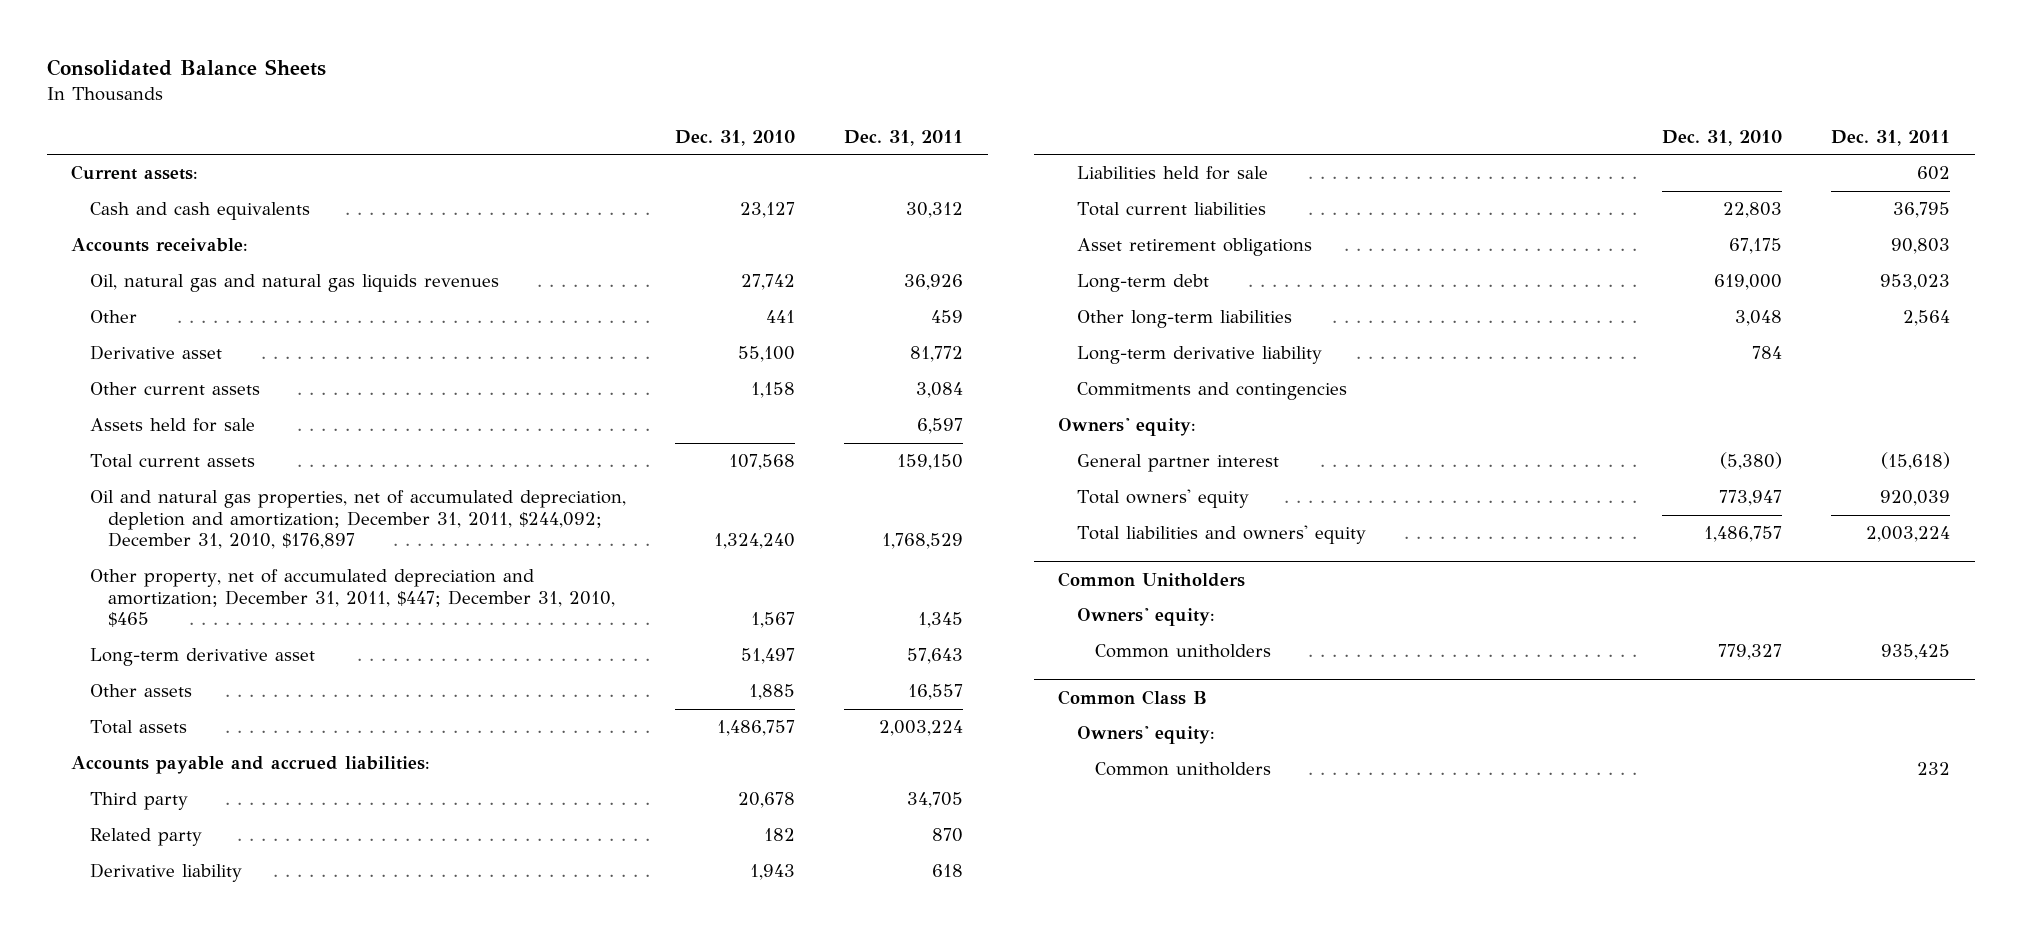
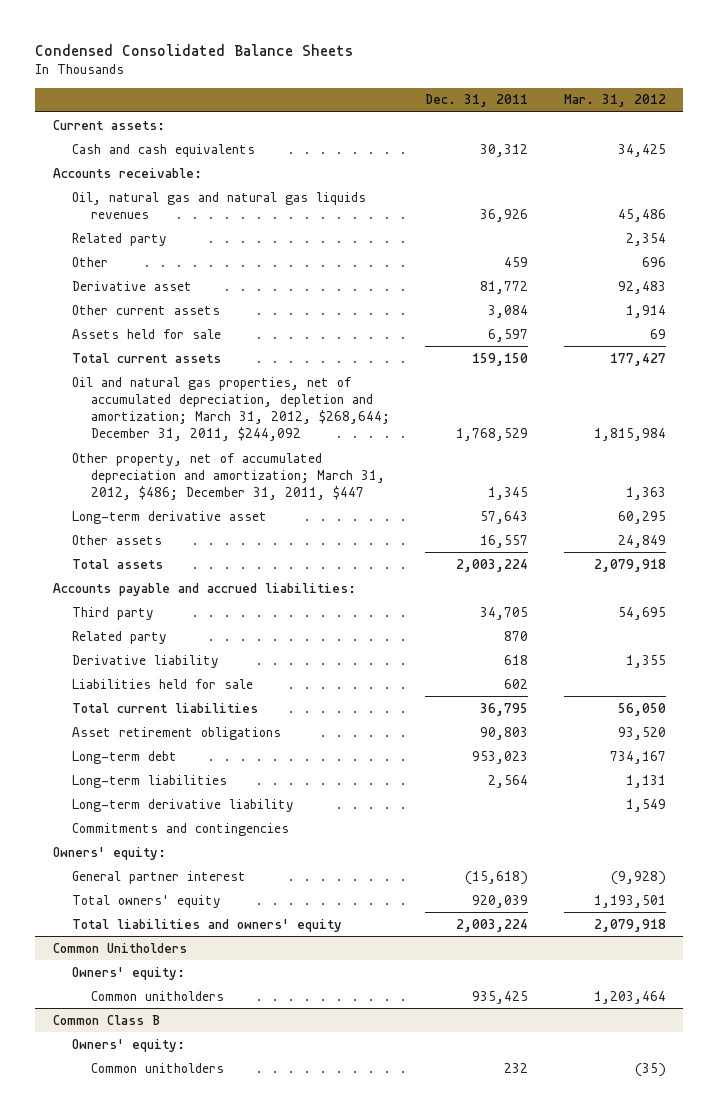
[46,59,326,77] Consolidated Balance Sheets -> [35,44,354,57] Condensed Consolidated Balance Sheets
[674,129,795,146] Dec. 31, 2010 -> none
none -> [563,94,666,108] Mar. 31, 2012
none -> [71,232,167,246] Related party
[89,490,626,550] Oil and natural gas properties, net of accumulated depreciation, depletion and amortization; December 31, 2011, $244,092; December 31, 2010, $176,897 -> [71,376,390,442] Oil and natural gas properties, net of accumulated depreciation, depletion and amortization; March 31, 2012, $268,644; December 31, 2011, $244,092
[89,569,615,628] Other property, net of accumulated depreciation and amortization; December 31, 2011, $447; December 31, 2010, $465 -> [71,452,385,501] Other property, net of accumulated depreciation and amortization; March 31, 2012, $486; December 31, 2011, $447
[1076,310,1292,329] Other long-term liabilities -> [71,774,227,788] Long-term liabilities

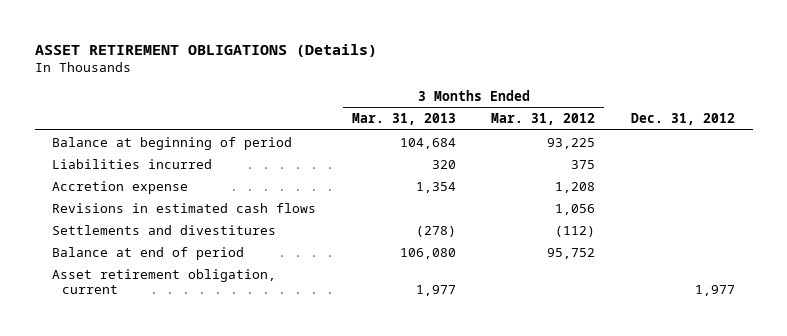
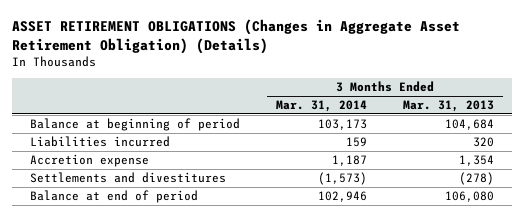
[34,43,377,57] ASSET RETIREMENT OBLIGATIONS (Details) -> [12,19,461,54] ASSET RETIREMENT OBLIGATIONS (Changes in Aggregate Asset Retirement Obligation) (Details)
[491,113,596,126] Mar. 31, 2012 -> none
[630,113,735,126] Dec. 31, 2012 -> none
none -> [276,100,368,113] Mar. 31, 2014
[52,202,317,213] Revisions in estimated cash flows -> none
[52,268,277,295] Asset retirement obligation, current -> none

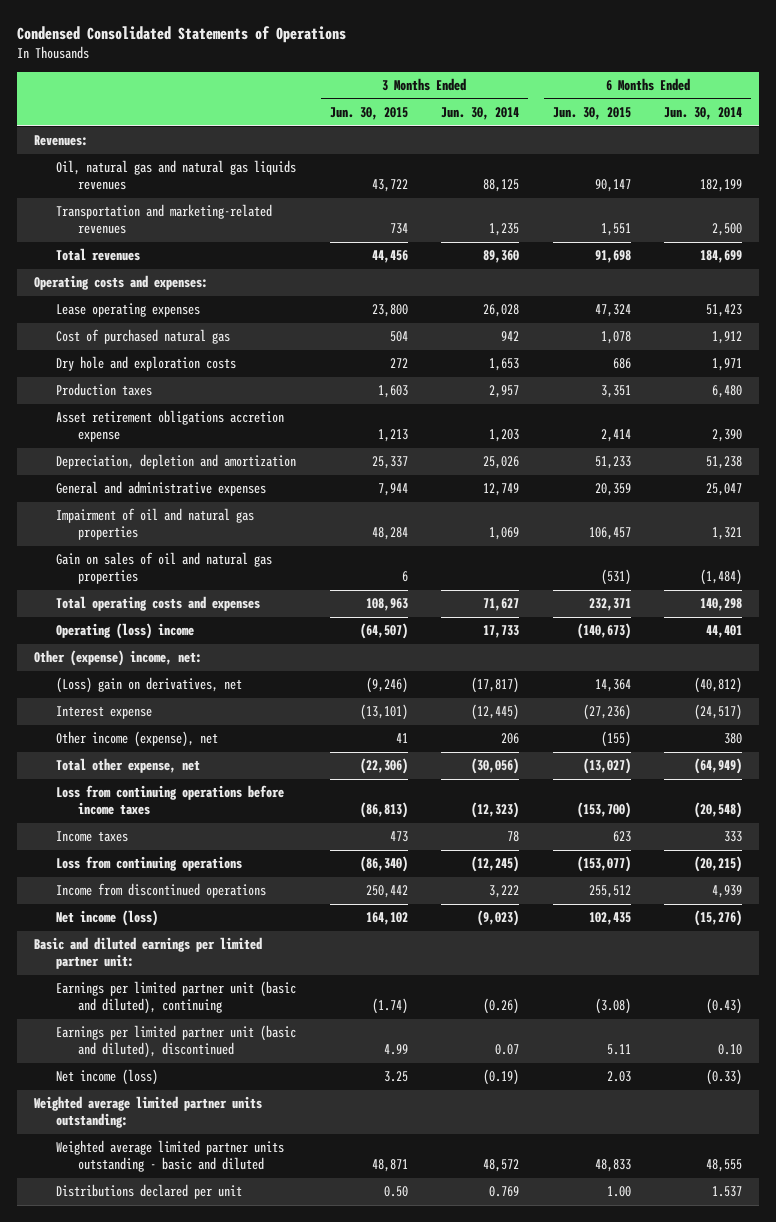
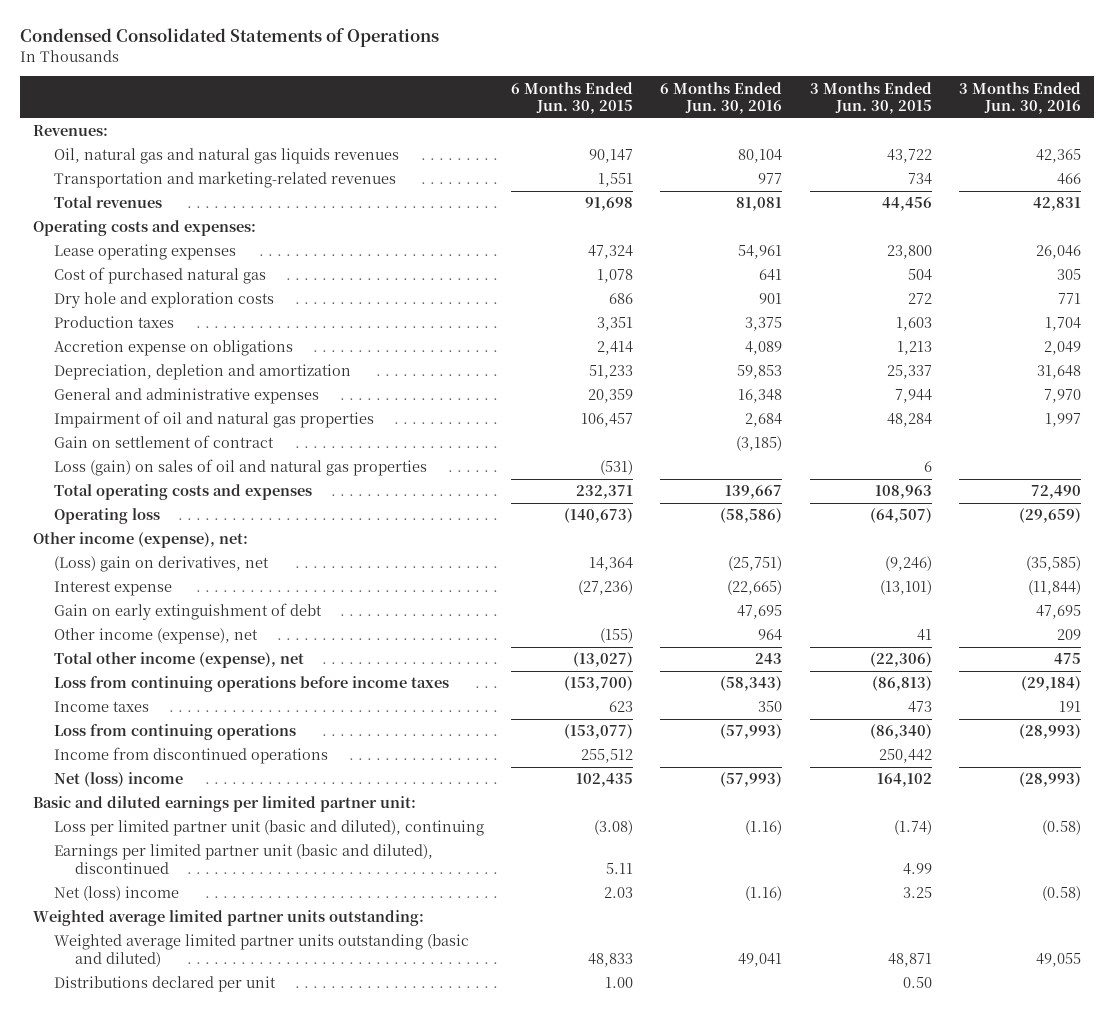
[441,107,520,121] Jun. 30, 2014 -> none
[664,107,743,121] Jun. 30, 2014 -> none
none -> [660,81,783,114] 6 Months Ended Jun. 30, 2016
none -> [958,81,1081,114] 3 Months Ended Jun. 30, 2016
[56,410,285,443] Asset retirement obligations accretion expense -> [54,340,294,357] Accretion expense on obligations
none -> [54,435,275,449] Gain on settlement of contract
[56,552,273,585] Gain on sales of oil and natural gas properties -> [54,459,428,477] Loss (gain) on sales of oil and natural gas properties
[56,623,195,640] Operating (loss) income -> [54,508,161,525] Operating loss
[33,650,202,667] Other (expense) income, net: -> [33,532,249,549] Other income (expense), net:
none -> [54,603,323,621] Gain on early extinguishment of debt
[56,758,201,774] Total other expense, net -> [54,652,305,669] Total other income (expense), net
[56,910,159,927] Net income (loss) -> [54,772,184,788] Net (loss) income
[56,981,297,1015] Earnings per limited partner unit (basic and diluted), continuing -> [54,820,485,837] Loss per limited partner unit (basic and diluted), continuing
[56,1069,159,1086] Net income (loss) -> [54,886,180,902] Net (loss) income
[56,1140,285,1173] Weighted average limited partner units outstanding - basic and diluted -> [54,934,470,967] Weighted average limited partner units outstanding (basic and diluted)

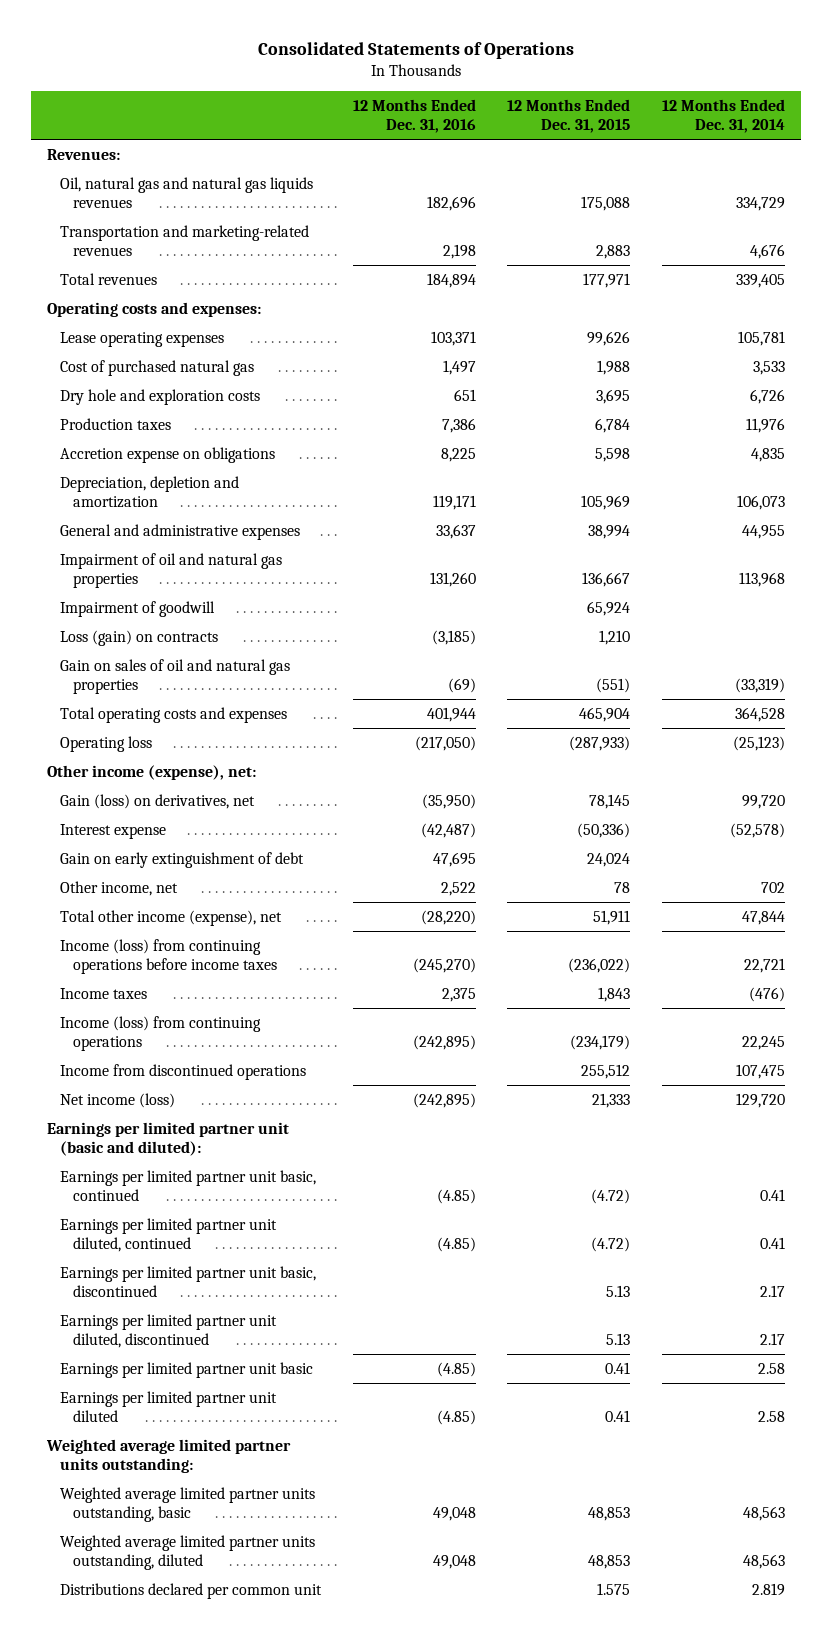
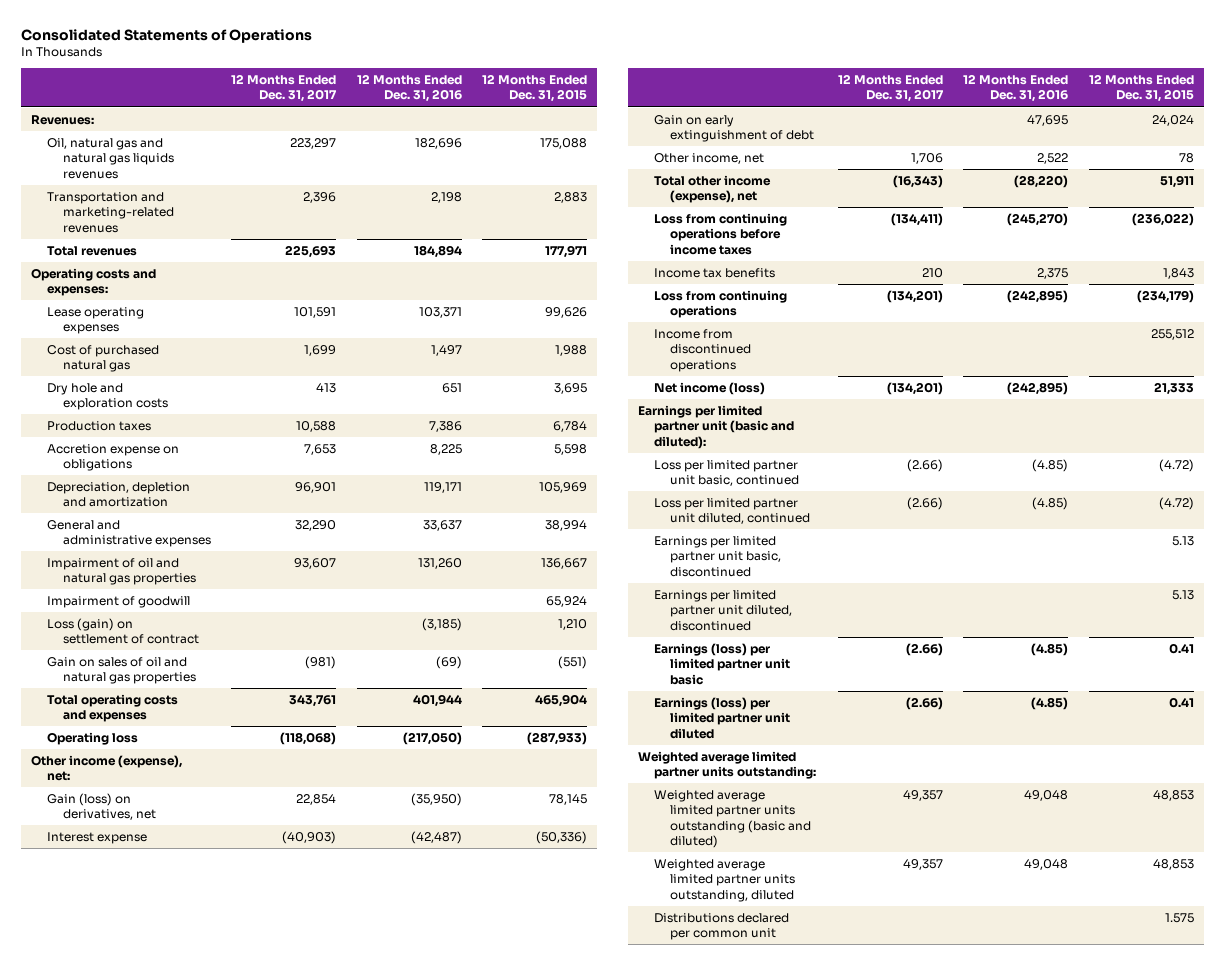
[662,99,786,134] 12 Months Ended Dec. 31, 2014 -> none
none -> [231,74,338,103] 12 Months Ended Dec. 31, 2017
[59,629,218,646] Loss (gain) on contracts -> [47,618,200,645] Loss (gain) on settlement of contract
[59,938,278,974] Income (loss) from continuing operations before income taxes -> [653,213,787,255] Loss from continuing operations before income taxes
[59,987,147,999] Income taxes -> [653,268,775,279] Income tax benefits
[59,1015,261,1051] Income (loss) from continuing operations -> [653,290,787,319] Loss from continuing operations
[59,1169,316,1201] Earnings per limited partner unit basic, continued -> [653,460,799,487] Loss per limited partner unit basic, continued
[59,1217,277,1252] Earnings per limited partner unit diluted, continued -> [653,498,810,525] Loss per limited partner unit diluted, continued
[59,1361,313,1378] Earnings per limited partner unit basic -> [653,643,790,685] Earnings (loss) per limited partner unit basic
[59,1390,277,1422] Earnings per limited partner unit diluted -> [653,697,790,739] Earnings (loss) per limited partner unit diluted
[59,1486,315,1522] Weighted average limited partner units outstanding, basic -> [653,790,811,848] Weighted average limited partner units outstanding (basic and diluted)

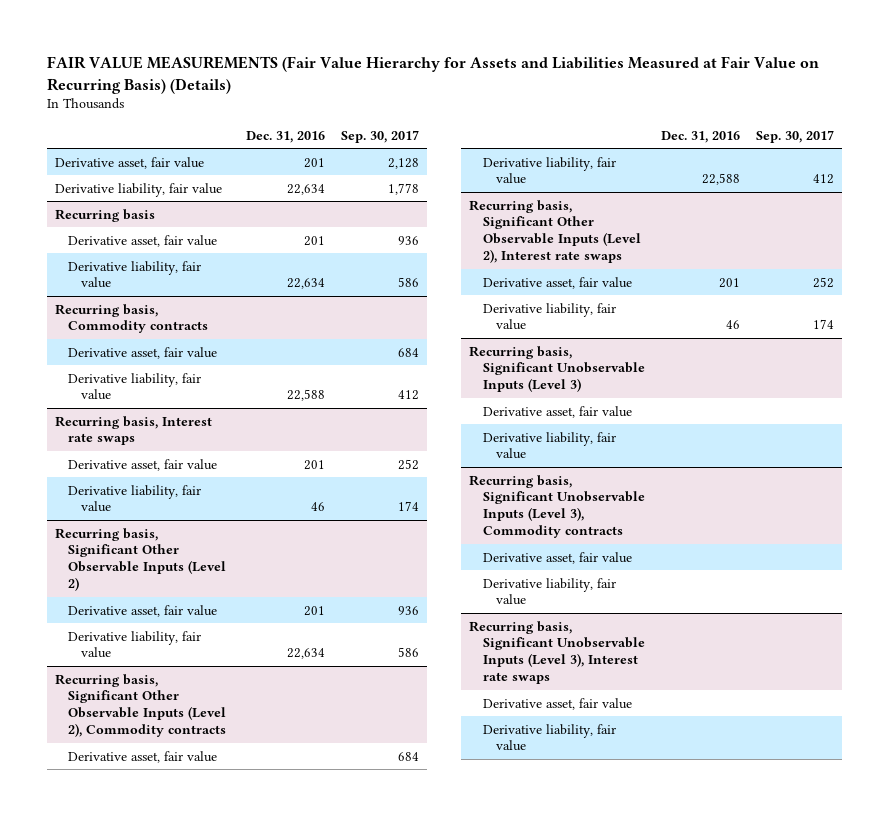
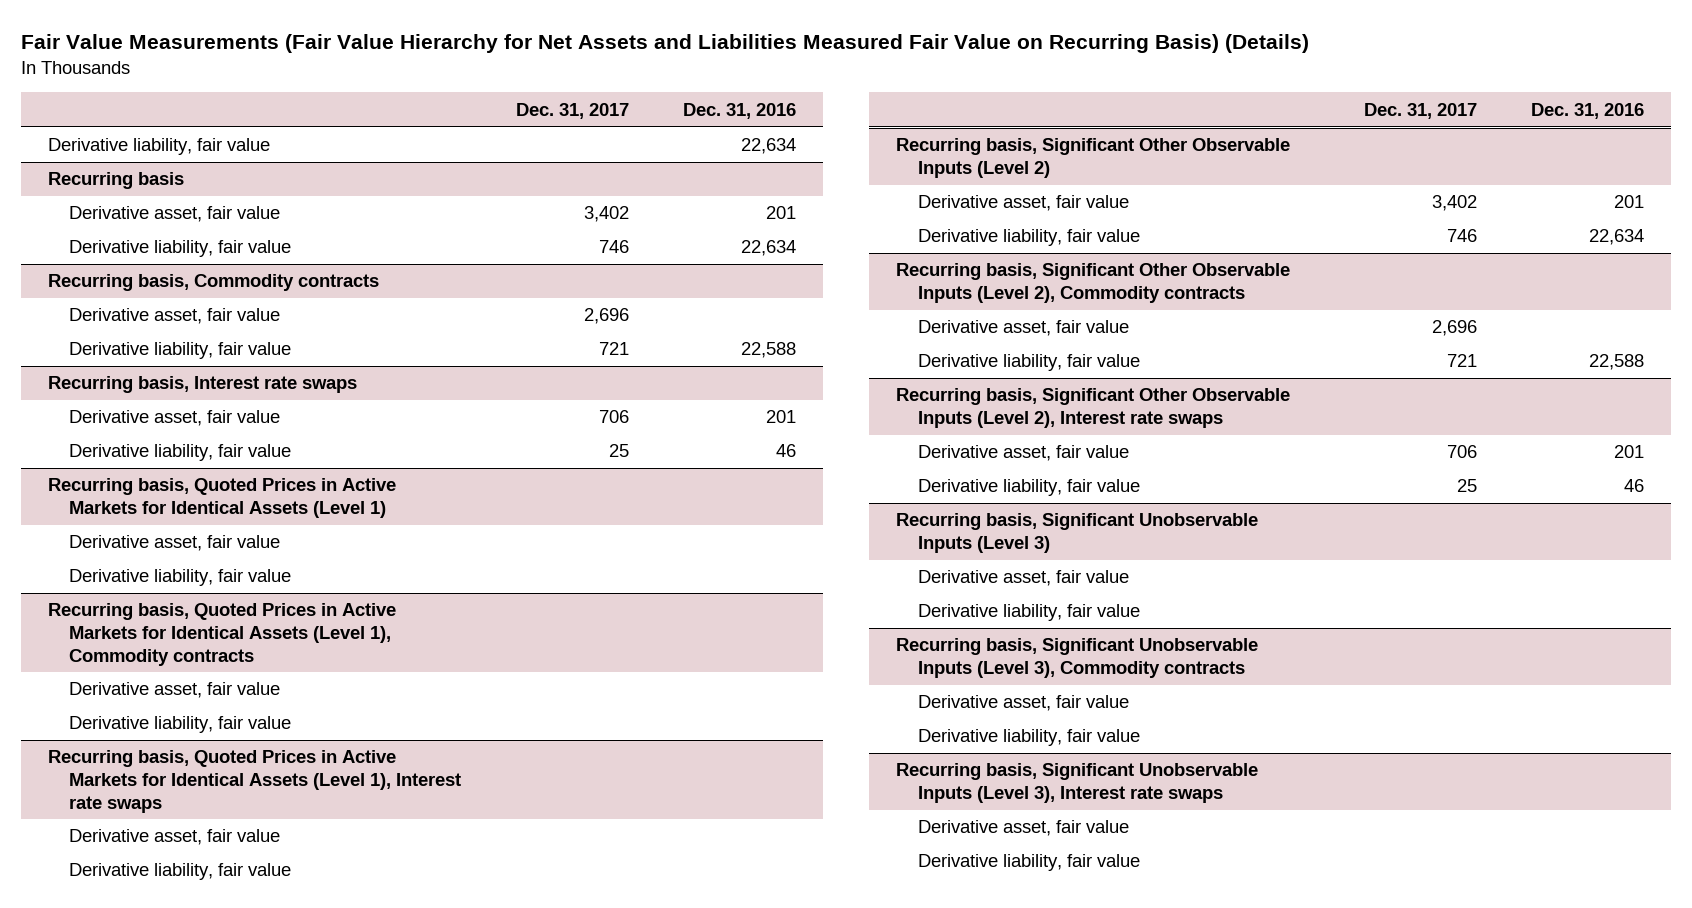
[46,56,819,94] FAIR VALUE MEASUREMENTS (Fair Value Hierarchy for Assets and Liabilities Measured at Fair Value on Recurring Basis) (Details) -> [20,34,1309,54] Fair Value Measurements (Fair Value Hierarchy for Net Assets and Liabilities Measured Fair Value on Recurring Basis) (Details)
[341,129,420,143] Sep. 30, 2017 -> none
none -> [515,102,629,119] Dec. 31, 2017
[54,156,204,169] Derivative asset, fair value -> none
none -> [47,478,396,519] Recurring basis, Quoted Prices in Active Markets for Identical Assets (Level 1)
none -> [69,535,281,552] Derivative asset, fair value
none -> [69,569,292,587] Derivative liability, fair value
none -> [47,603,396,666] Recurring basis, Quoted Prices in Active Markets for Identical Assets (Level 1), Commodity contracts
none -> [69,682,281,699] Derivative asset, fair value
none -> [69,716,292,734] Derivative liability, fair value
none -> [47,750,462,813] Recurring basis, Quoted Prices in Active Markets for Identical Assets (Level 1), Interest rate swaps
none -> [69,829,281,846] Derivative asset, fair value
none -> [69,863,292,881] Derivative liability, fair value

